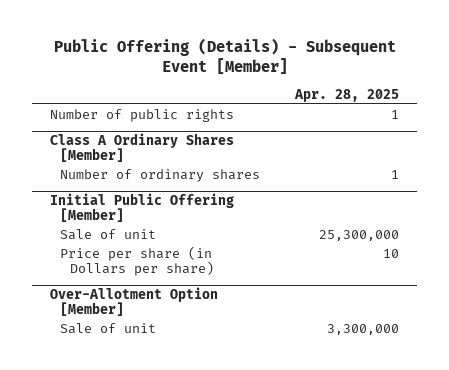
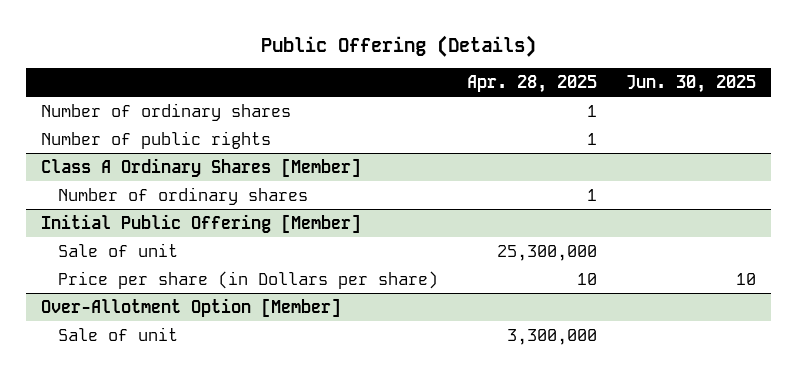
[53,38,396,75] Public Offering (Details) - Subsequent Event [Member] -> [260,34,536,57] Public Offering (Details)
none -> [626,74,757,93] Jun. 30, 2025
none -> [40,102,291,121] Number of ordinary shares

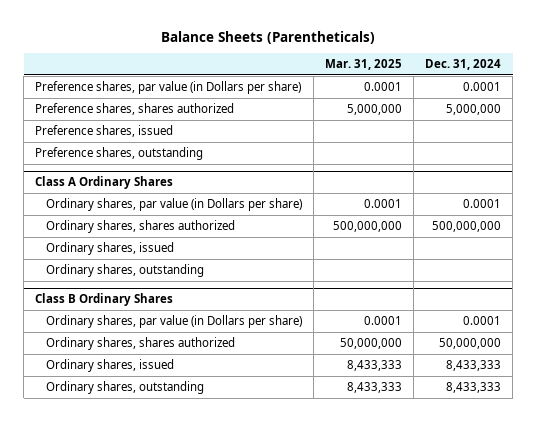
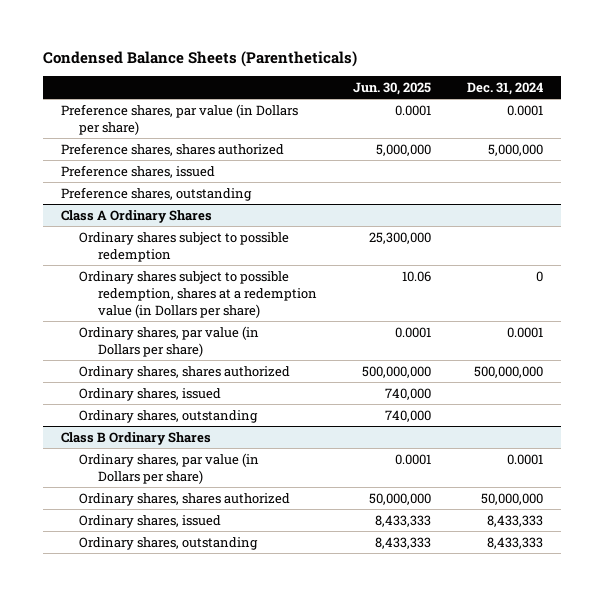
[161,30,376,44] Balance Sheets (Parentheticals) -> [42,51,357,68] Condensed Balance Sheets (Parentheticals)
[325,59,403,71] Mar. 31, 2025 -> none
none -> [353,82,432,96] Jun. 30, 2025
none -> [79,231,290,262] Ordinary shares subject to possible redemption
none -> [79,270,318,318] Ordinary shares subject to possible redemption, shares at a redemption value (in Dollars per share)

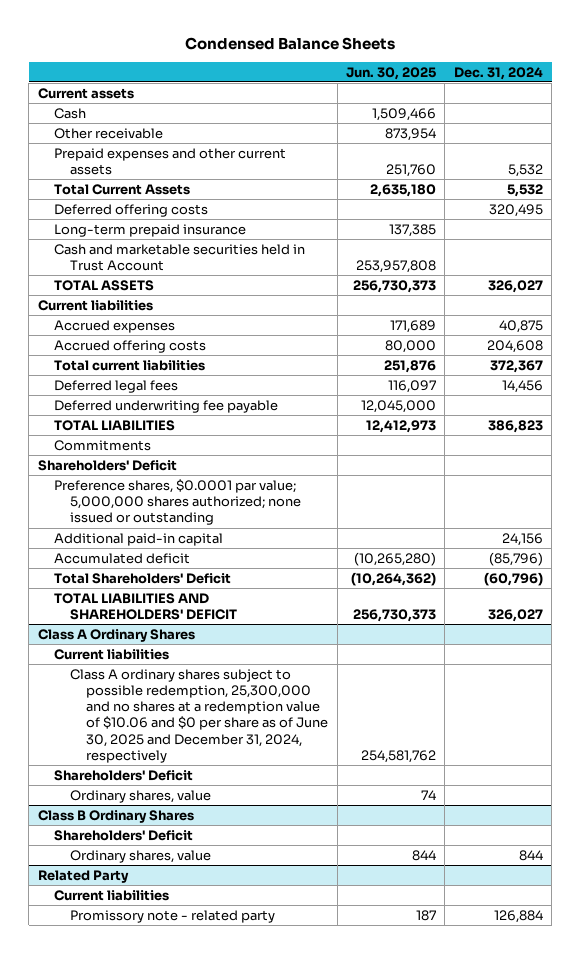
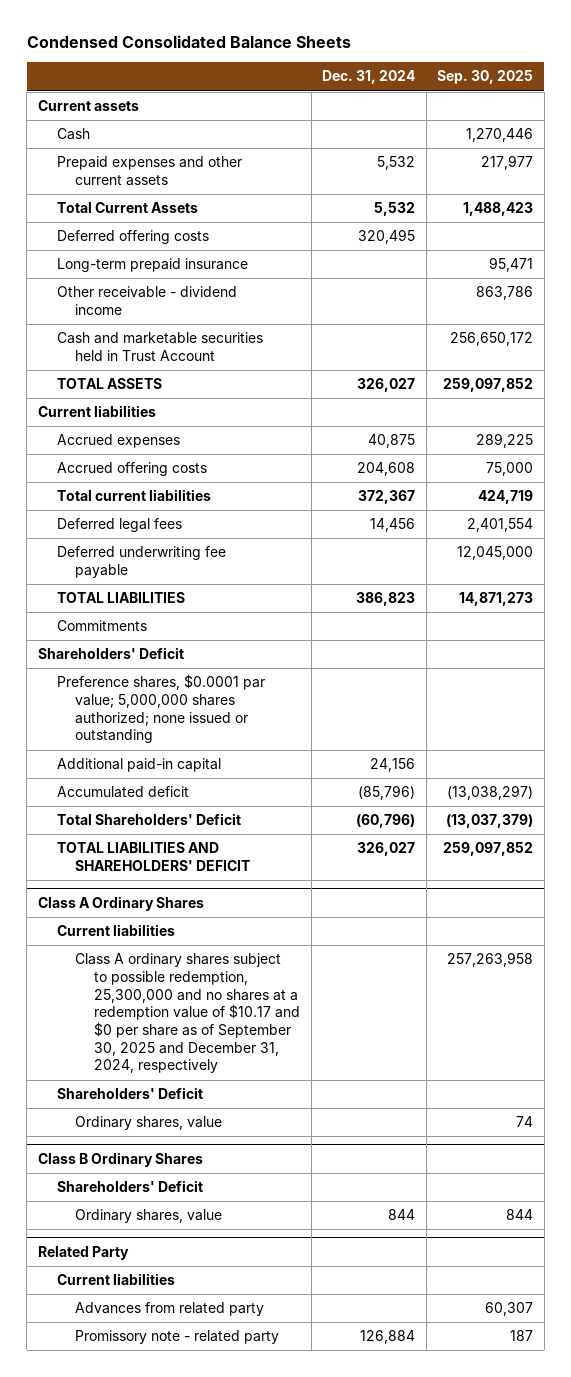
[185,36,396,50] Condensed Balance Sheets -> [26,35,351,49] Condensed Consolidated Balance Sheets
[346,66,437,80] Jun. 30, 2025 -> none
none -> [437,70,534,85] Sep. 30, 2025
[53,127,163,139] Other receivable -> none
none -> [56,286,237,315] Other receivable - dividend income
[70,668,329,763] Class A ordinary shares subject to possible redemption, 25,300,000 and no shares at a redemption value of $10.06 and $0 per share as of June 30, 2025 and December 31, 2024, respectively -> [75,953,301,1074] Class A ordinary shares subject to possible redemption, 25,300,000 and no shares at a redemption value of $10.17 and $0 per share as of September 30, 2025 and December 31, 2024, respectively
none -> [75,1302,265,1317] Advances from related party

